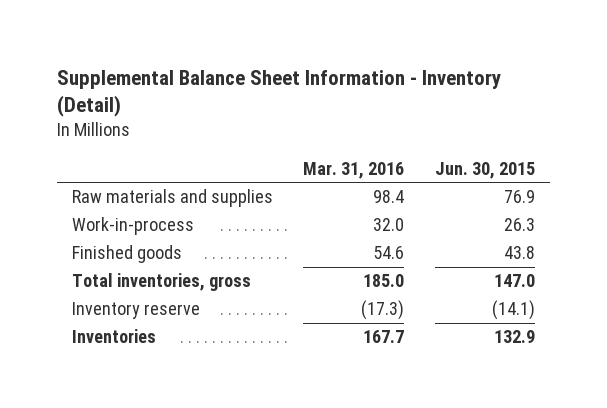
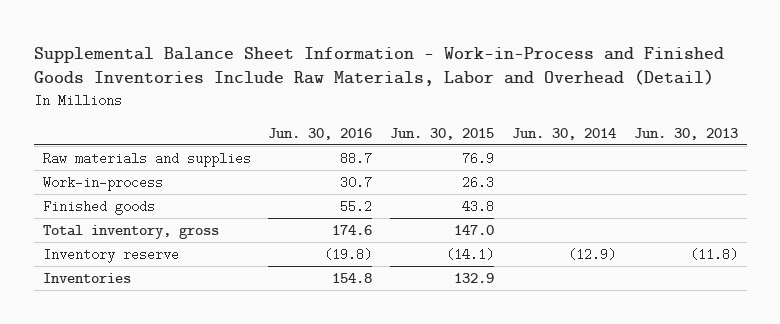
[56,69,501,118] Supplemental Balance Sheet Information - Inventory (Detail) -> [33,46,724,87] Supplemental Balance Sheet Information - Work-in-Process and Finished Goods Inventories Include Raw Materials, Labor and Overhead (Detail)
[303,161,405,179] Mar. 31, 2016 -> none
none -> [268,127,373,140] Jun. 30, 2016
none -> [511,127,616,140] Jun. 30, 2014
none -> [633,127,738,140] Jun. 30, 2013
[72,273,252,292] Total inventories, gross -> [42,224,219,239] Total inventory, gross

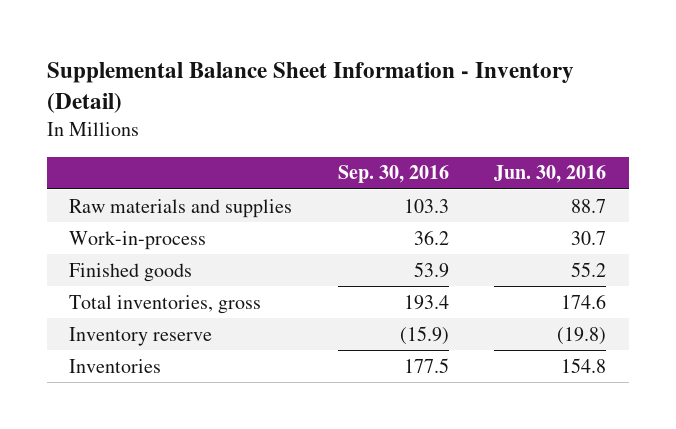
[33,46,724,87] Supplemental Balance Sheet Information - Work-in-Process and Finished Goods Inventories Include Raw Materials, Labor and Overhead (Detail) -> [46,61,574,114] Supplemental Balance Sheet Information - Inventory (Detail)
[390,127,495,140] Jun. 30, 2015 -> none
[511,127,616,140] Jun. 30, 2014 -> none
[633,127,738,140] Jun. 30, 2013 -> none
none -> [337,165,449,184] Sep. 30, 2016
[42,224,219,239] Total inventory, gross -> [69,294,262,314] Total inventories, gross

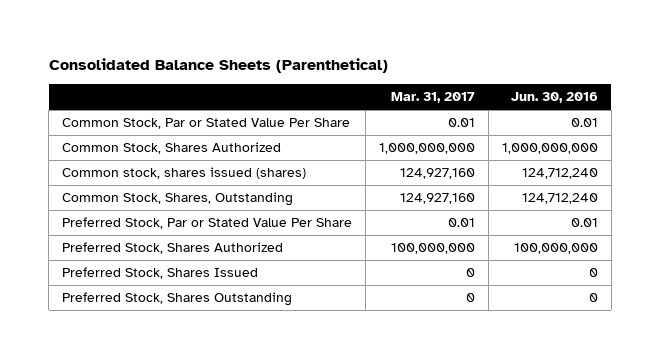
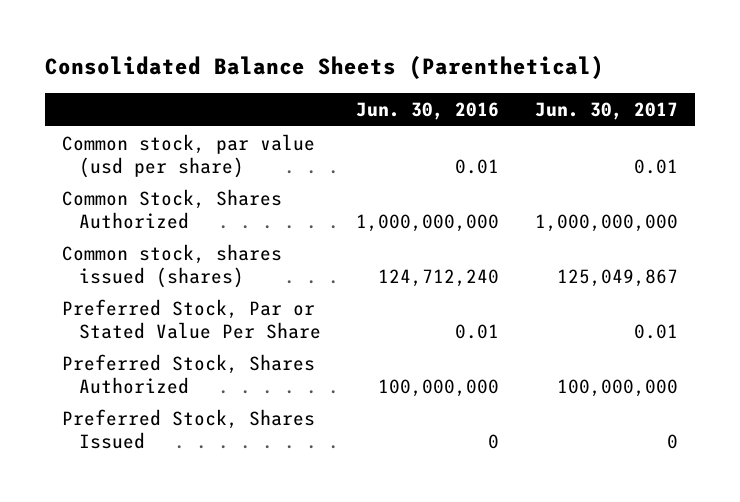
[390,92,475,104] Mar. 31, 2017 -> none
none -> [534,102,678,121] Jun. 30, 2017
[62,118,351,130] Common Stock, Par or Stated Value Per Share -> [62,133,316,178] Common stock, par value (usd per share)
[62,192,294,207] Common Stock, Shares, Outstanding -> none
[62,292,293,307] Preferred Stock, Shares Outstanding -> none

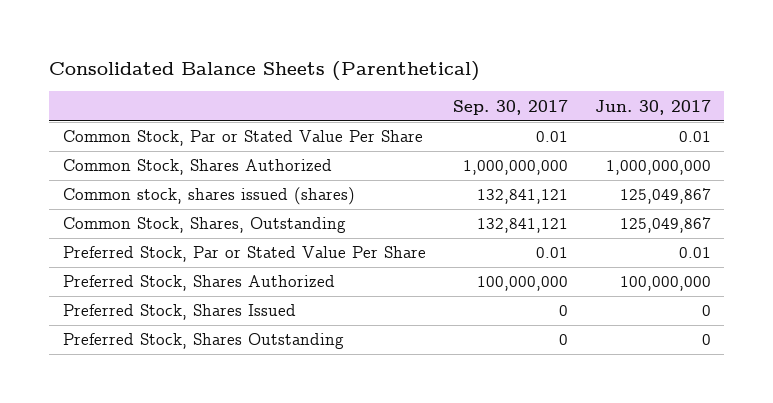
[356,102,500,121] Jun. 30, 2016 -> none
none -> [452,99,568,115] Sep. 30, 2017
[62,133,316,178] Common stock, par value (usd per share) -> [62,130,423,147] Common Stock, Par or Stated Value Per Share
none -> [62,217,346,234] Common Stock, Shares, Outstanding
none -> [62,333,344,350] Preferred Stock, Shares Outstanding

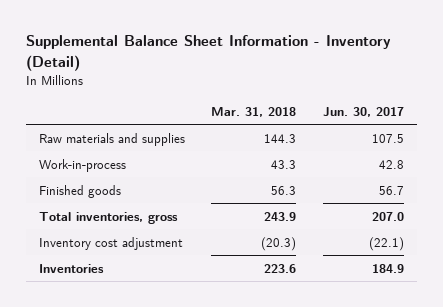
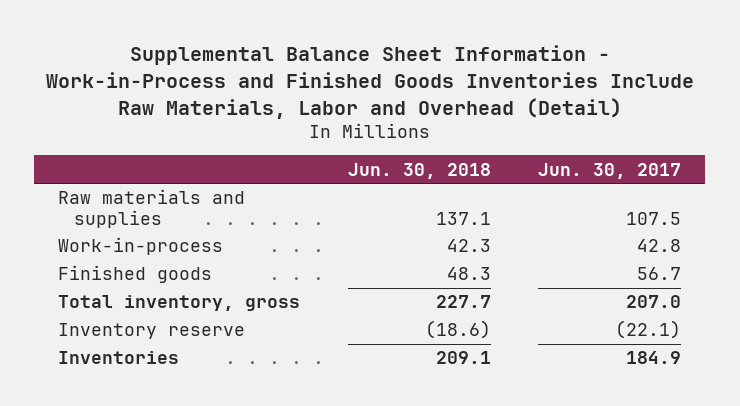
[25,35,391,71] Supplemental Balance Sheet Information - Inventory (Detail) -> [45,45,694,119] Supplemental Balance Sheet Information - Work-in-Process and Finished Goods Inventories Include Raw Materials, Labor and Overhead (Detail)
[211,106,297,117] Mar. 31, 2018 -> none
none -> [347,162,491,179] Jun. 30, 2018
[38,211,178,224] Total inventories, gross -> [58,295,301,312] Total inventory, gross
[38,236,183,250] Inventory cost adjustment -> [58,323,246,340] Inventory reserve

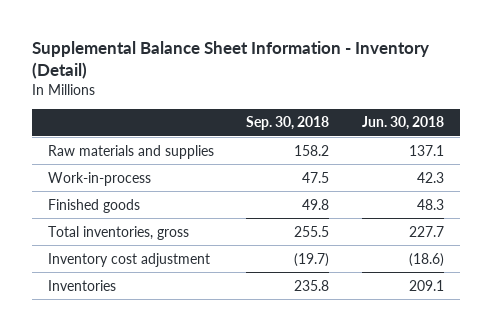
[45,45,694,119] Supplemental Balance Sheet Information - Work-in-Process and Finished Goods Inventories Include Raw Materials, Labor and Overhead (Detail) -> [31,40,429,79] Supplemental Balance Sheet Information - Inventory (Detail)
[538,162,682,179] Jun. 30, 2017 -> none
none -> [246,116,330,131] Sep. 30, 2018
[58,295,301,312] Total inventory, gross -> [47,225,189,240] Total inventories, gross
[58,323,246,340] Inventory reserve -> [47,252,210,267] Inventory cost adjustment

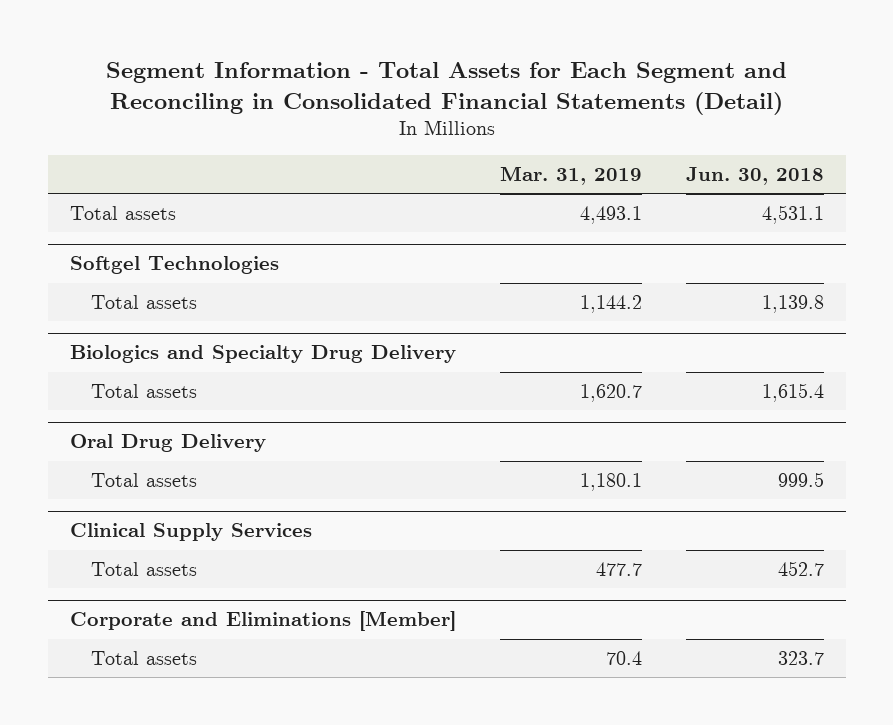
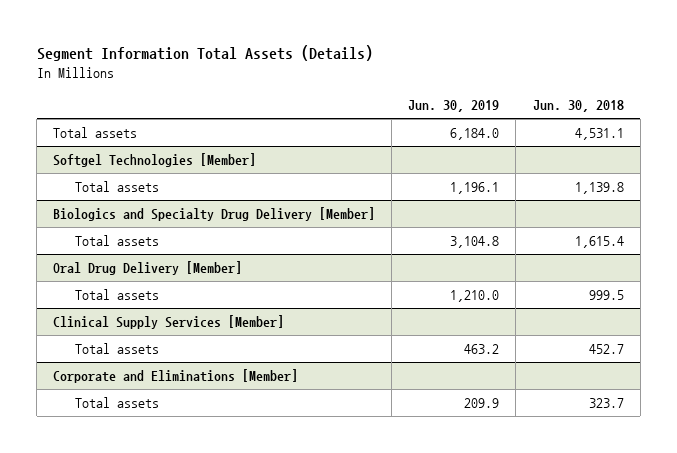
[105,62,787,115] Segment Information - Total Assets for Each Segment and Reconciling in Consolidated Financial Statements (Detail) -> [36,45,373,62] Segment Information Total Assets (Details)
[499,166,642,186] Mar. 31, 2019 -> none
none -> [408,100,500,113] Jun. 30, 2019
[69,256,279,275] Softgel Technologies -> [53,152,257,167] Softgel Technologies [Member]
[69,345,456,364] Biologics and Specialty Drug Delivery -> [53,206,376,221] Biologics and Specialty Drug Delivery [Member]
[69,434,266,453] Oral Drug Delivery -> [53,260,243,275] Oral Drug Delivery [Member]
[69,523,312,542] Clinical Supply Services -> [53,314,285,329] Clinical Supply Services [Member]

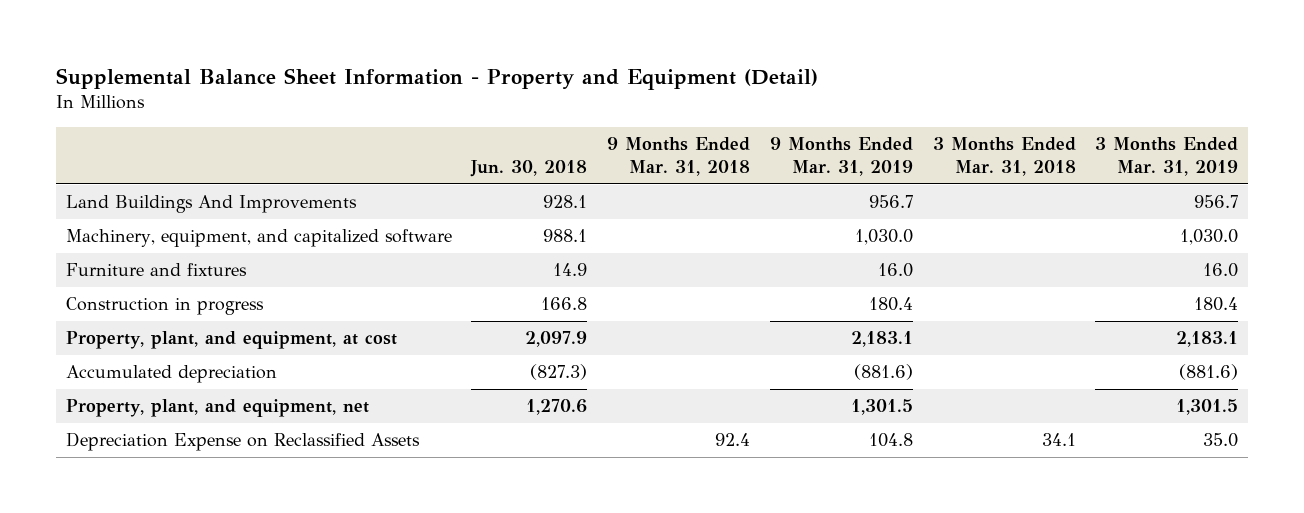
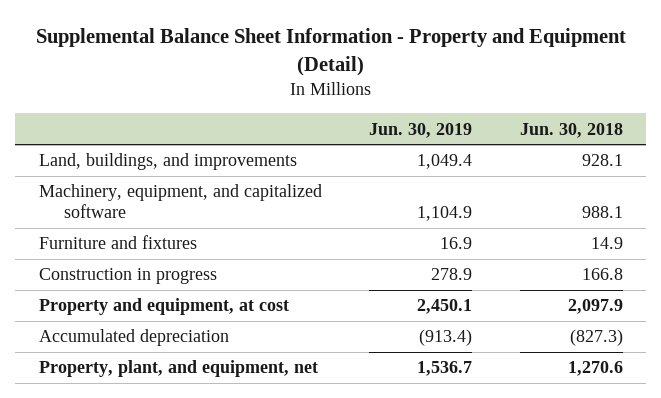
[607,136,751,177] 9 Months Ended Mar. 31, 2018 -> none
[769,136,913,177] 9 Months Ended Mar. 31, 2019 -> none
[932,136,1076,177] 3 Months Ended Mar. 31, 2018 -> none
[1095,136,1239,177] 3 Months Ended Mar. 31, 2019 -> none
none -> [369,122,473,138] Jun. 30, 2019
[65,195,357,214] Land Buildings And Improvements -> [38,153,297,171] Land, buildings, and improvements
[65,331,397,350] Property, plant, and equipment, at cost -> [38,298,289,316] Property and equipment, at cost
[65,432,420,452] Depreciation Expense on Reclassified Assets -> none

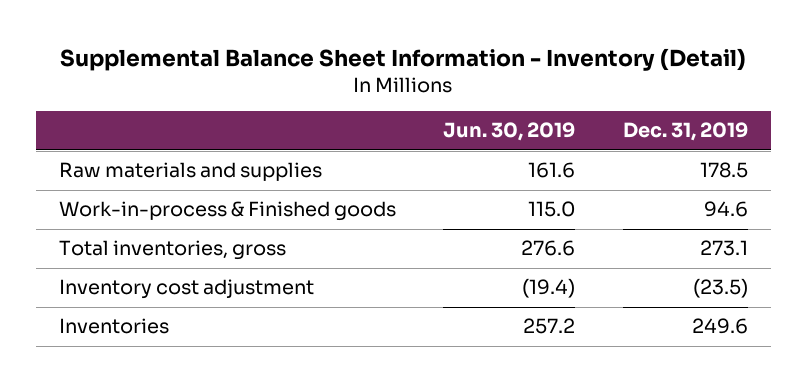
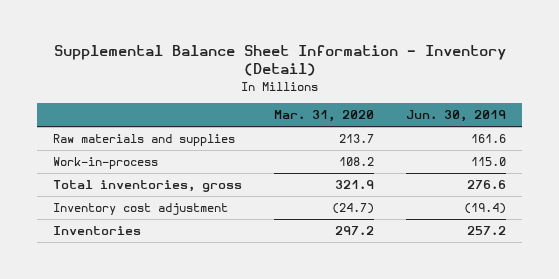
[622,122,748,142] Dec. 31, 2019 -> none
none -> [274,110,375,123] Mar. 31, 2020
[59,201,397,222] Work-in-process & Finished goods -> [52,157,158,170] Work-in-process

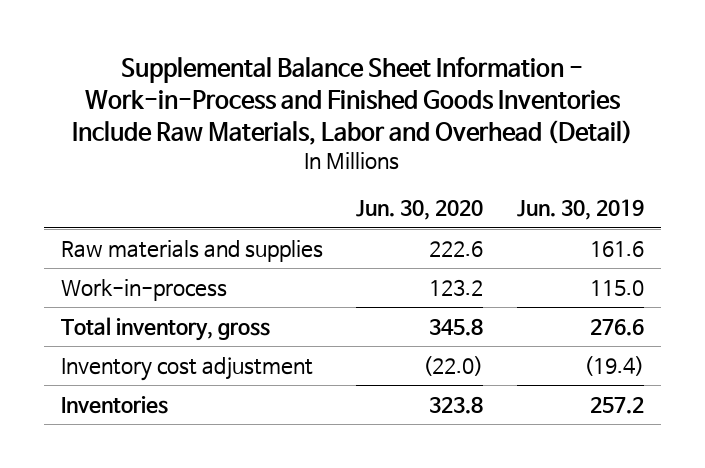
[53,44,506,77] Supplemental Balance Sheet Information - Inventory (Detail) -> [72,57,634,145] Supplemental Balance Sheet Information - Work-in-Process and Finished Goods Inventories Include Raw Materials, Labor and Overhead (Detail)
[274,110,375,123] Mar. 31, 2020 -> none
none -> [356,200,484,221] Jun. 30, 2020
[52,180,242,193] Total inventories, gross -> [60,317,270,342] Total inventory, gross

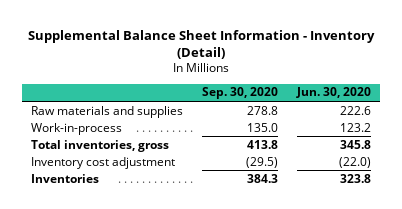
[72,57,634,145] Supplemental Balance Sheet Information - Work-in-Process and Finished Goods Inventories Include Raw Materials, Labor and Overhead (Detail) -> [27,29,375,60] Supplemental Balance Sheet Information - Inventory (Detail)
[516,199,644,221] Jun. 30, 2019 -> none
none -> [201,87,278,100] Sep. 30, 2020
[60,317,270,342] Total inventory, gross -> [31,139,170,152] Total inventories, gross

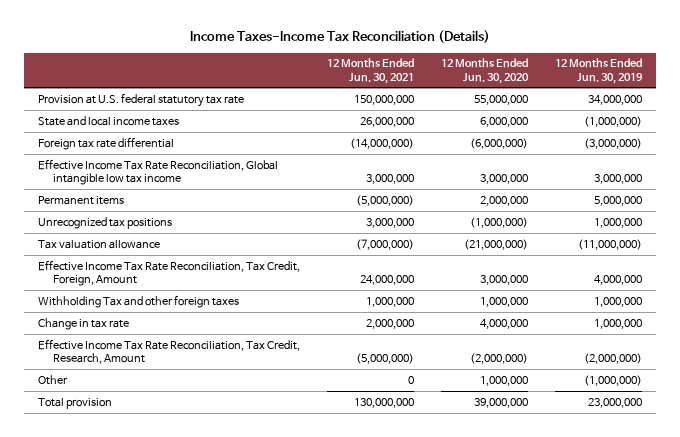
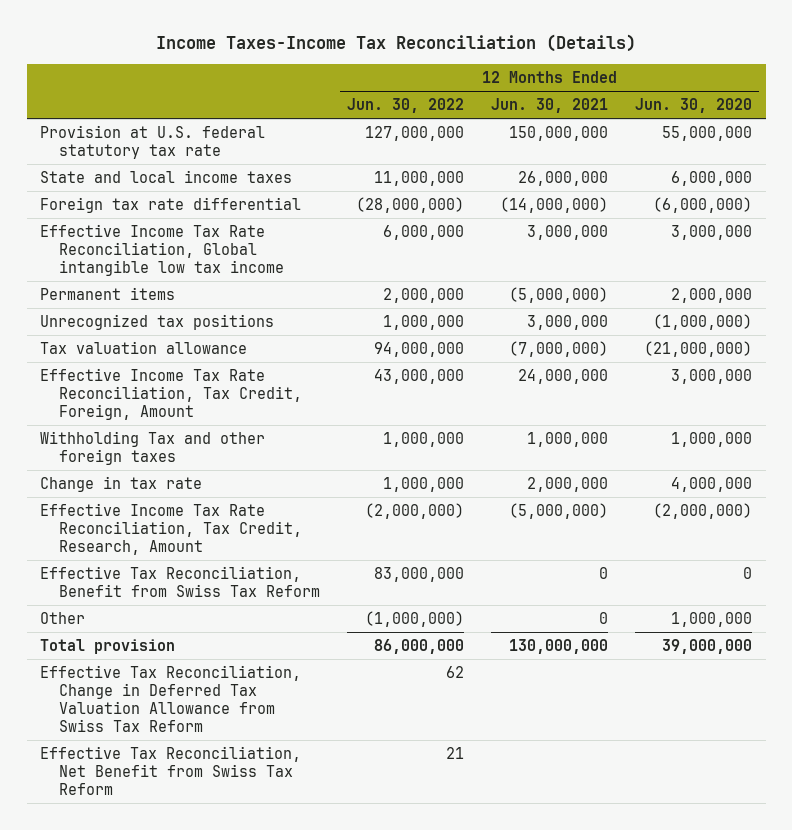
[555,58,644,84] 12 Months Ended Jun. 30, 2019 -> none
none -> [347,97,465,113] Jun. 30, 2022
none -> [40,565,321,597] Effective Tax Reconciliation, Benefit from Swiss Tax Reform
none -> [40,664,302,732] Effective Tax Reconciliation, Change in Deferred Tax Valuation Allowance from Swiss Tax Reform
none -> [40,745,302,795] Effective Tax Reconciliation, Net Benefit from Swiss Tax Reform

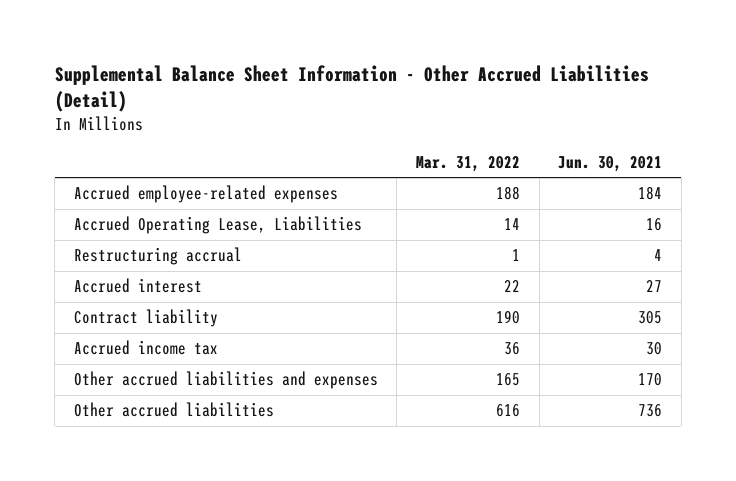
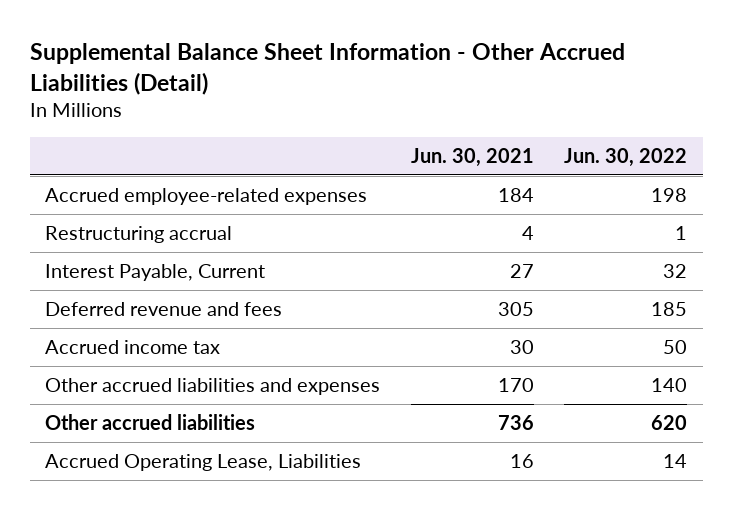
[415,156,520,173] Mar. 31, 2022 -> none
none -> [564,147,688,167] Jun. 30, 2022
[73,278,202,294] Accrued interest -> [45,264,266,282] Interest Payable, Current
[73,309,218,328] Contract liability -> [45,302,283,317] Deferred revenue and fees
[73,216,362,235] Accrued Operating Lease, Liabilities -> [45,454,362,472] Accrued Operating Lease, Liabilities

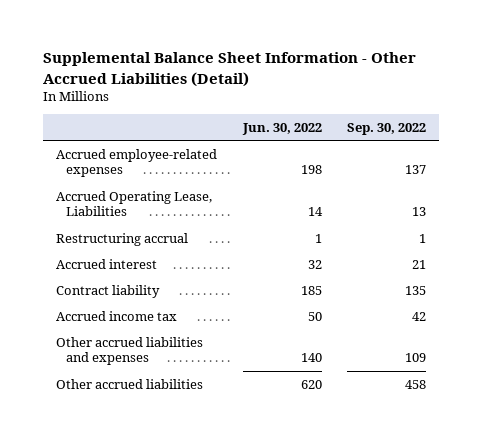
[410,147,534,167] Jun. 30, 2021 -> none
none -> [347,122,427,135] Sep. 30, 2022
[45,454,362,472] Accrued Operating Lease, Liabilities -> [56,190,213,217] Accrued Operating Lease, Liabilities
[45,264,266,282] Interest Payable, Current -> [56,258,158,269] Accrued interest
[45,302,283,317] Deferred revenue and fees -> [56,284,161,298] Contract liability

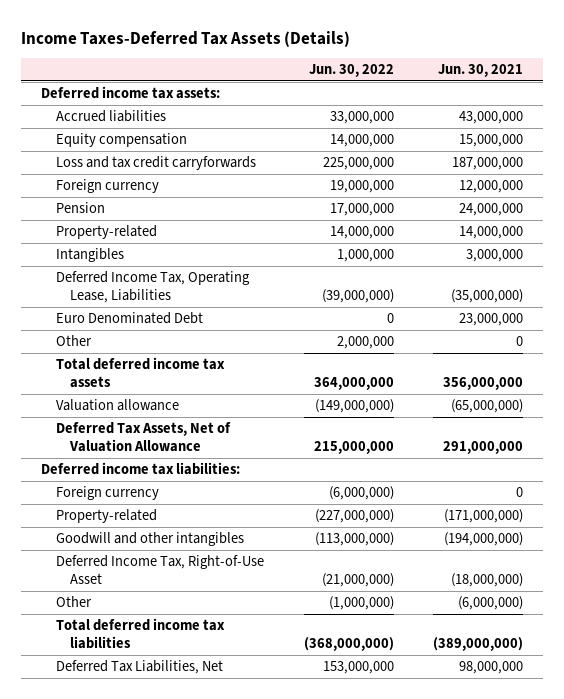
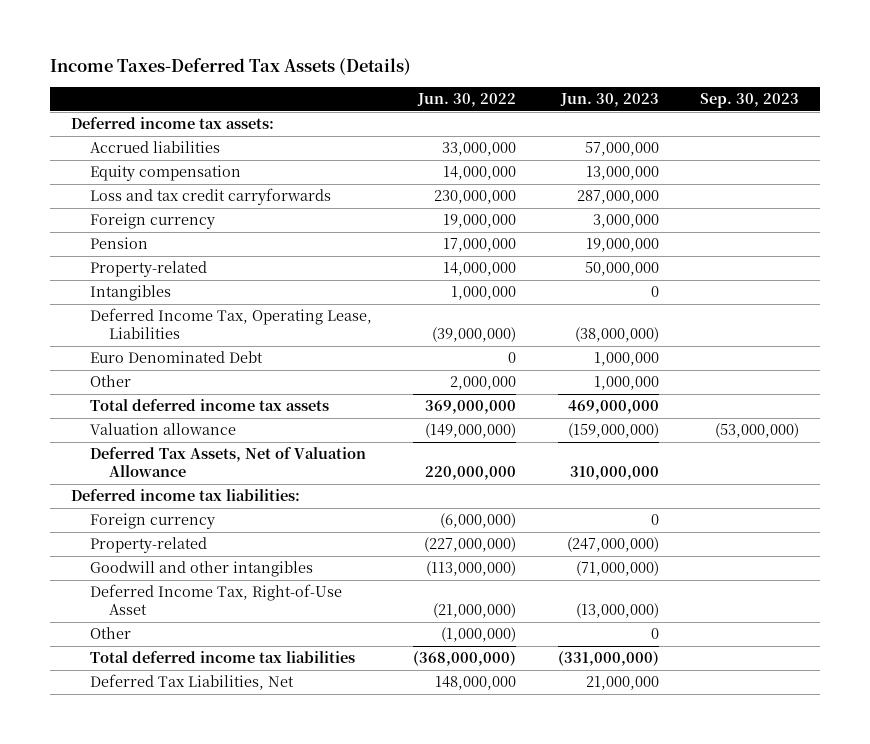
[438,64,524,78] Jun. 30, 2021 -> none
none -> [559,93,659,108] Jun. 30, 2023
none -> [699,93,799,109] Sep. 30, 2023
[322,157,394,171] 225,000,000 -> [434,190,517,205] 230,000,000
[313,377,394,391] 364,000,000 -> [425,400,517,415] 369,000,000
[313,441,394,455] 215,000,000 -> [425,466,517,481] 220,000,000
[322,661,394,675] 153,000,000 -> [435,676,517,691] 148,000,000

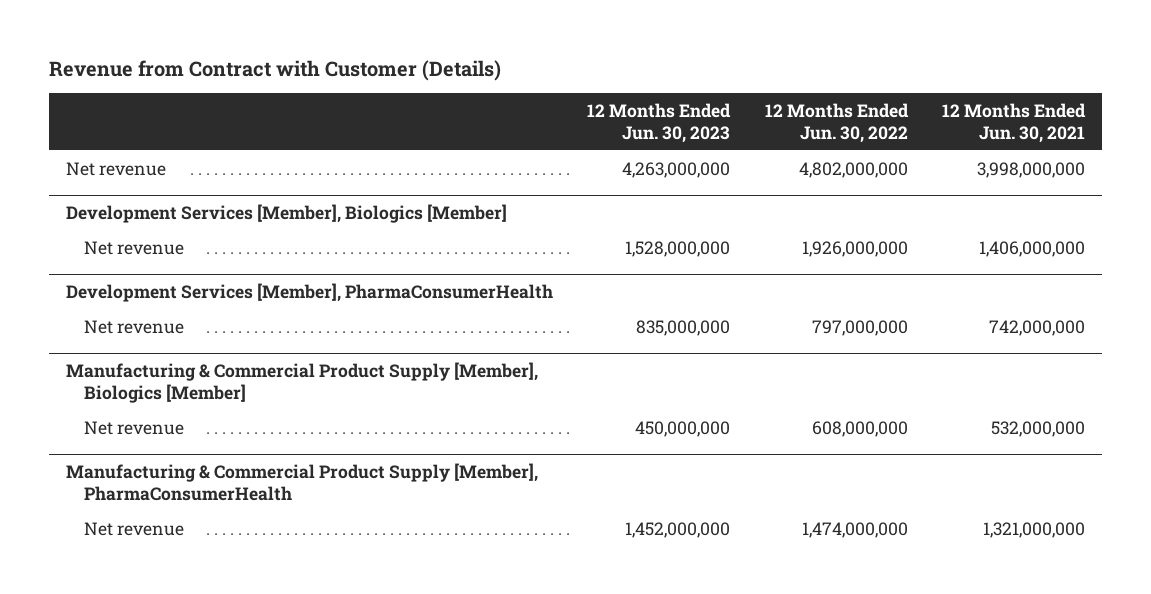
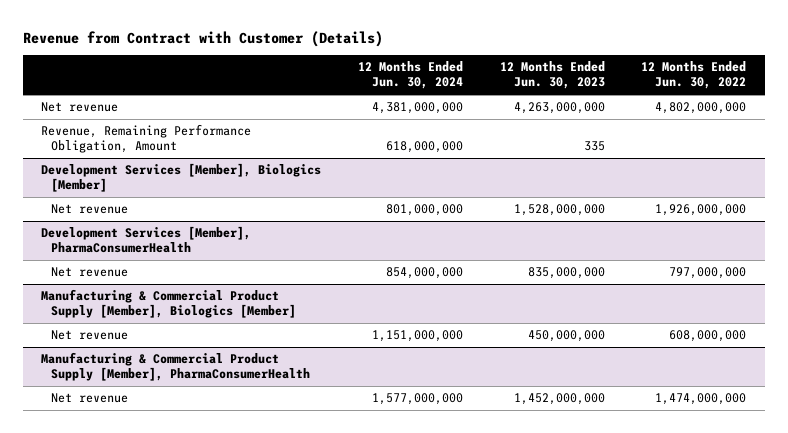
[941,102,1086,143] 12 Months Ended Jun. 30, 2021 -> none
none -> [358,61,464,90] 12 Months Ended Jun. 30, 2024
none -> [41,124,252,154] Revenue, Remaining Performance Obligation, Amount

